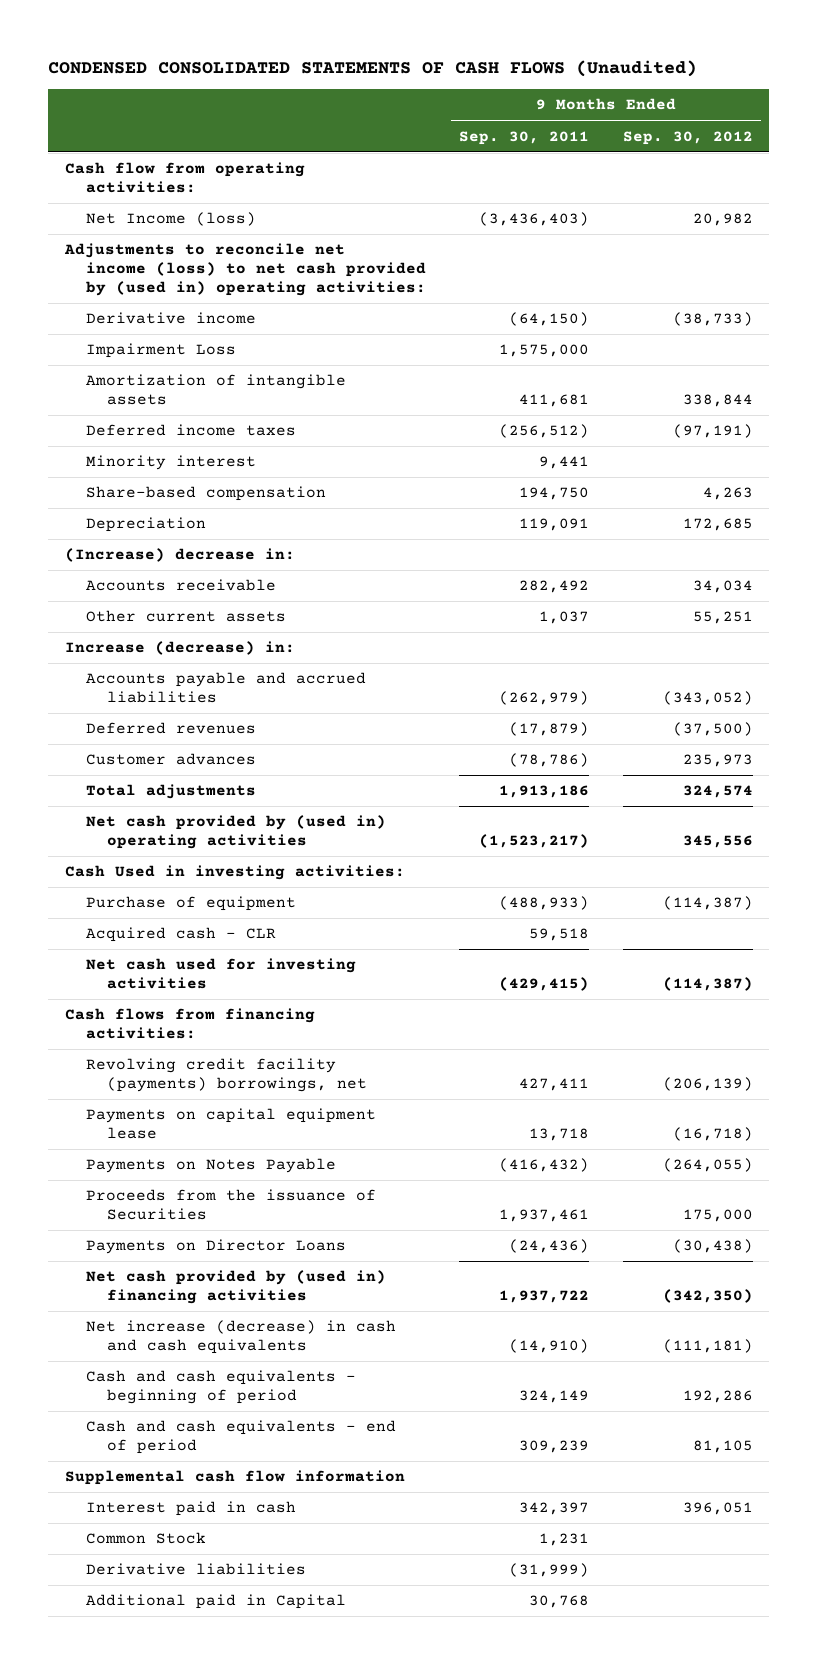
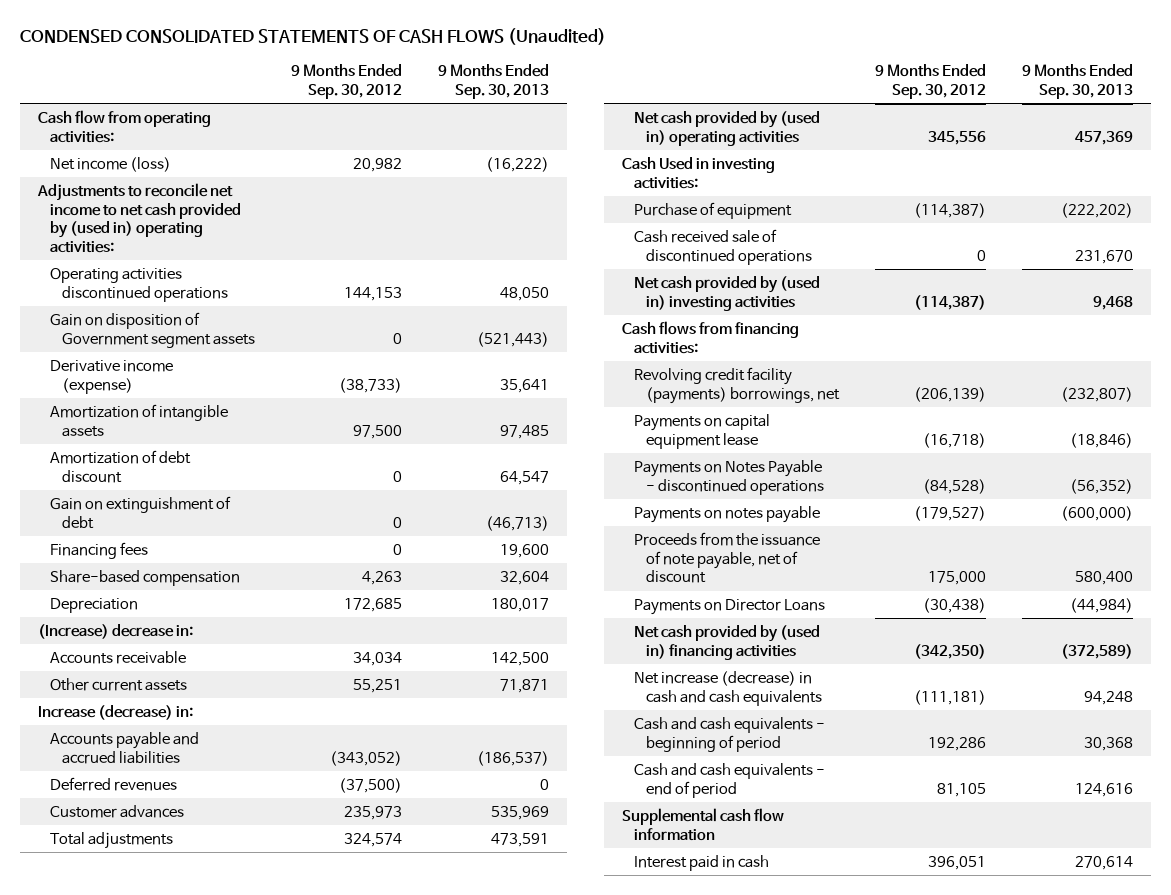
[459,130,590,145] Sep. 30, 2011 -> none
none -> [438,64,550,99] 9 Months Ended Sep. 30, 2013
[85,343,236,359] Impairment Loss -> none
[85,424,296,437] Deferred income taxes -> none
[85,455,256,471] Minority interest -> none
[85,212,256,227] Net Income (loss) -> [49,156,171,172] Net income (loss)
[63,243,426,296] Adjustments to reconcile net income (loss) to net cash provided by (used in) operating activities: -> [36,182,241,253] Adjustments to reconcile net income to net cash provided by (used in) operating activities:
none -> [49,267,229,302] Operating activities discontinued operations
none -> [49,311,256,348] Gain on disposition of Government segment assets
[85,312,256,325] Derivative income -> [49,359,173,394] Derivative income (expense)
[682,394,753,408] 338,844 -> [353,424,403,439] 97,500
none -> [49,449,191,483] Amortization of debt discount
none -> [49,495,231,529] Gain on extinguishment of debt
none -> [49,541,148,559] Financing fees
[85,927,276,943] Acquired cash - CLR -> none
none -> [634,228,813,265] Cash received sale of discontinued operations
[85,958,356,990] Net cash used for investing activities -> [634,275,821,311] Net cash provided by (used in) investing activities
[85,1158,336,1174] Payments on Notes Payable -> [634,459,825,495] Payments on Notes Payable - discontinued operations
[662,1158,753,1173] (264,055) -> [923,478,987,494] (84,528)
none -> [634,505,821,523] Payments on notes payable
[85,1189,376,1221] Proceeds from the issuance of Securities -> [634,531,821,584] Proceeds from the issuance of note payable, net of discount
[85,1532,206,1545] Common Stock -> none
[85,1563,306,1576] Derivative liabilities -> none
[85,1594,346,1610] Additional paid in Capital -> none

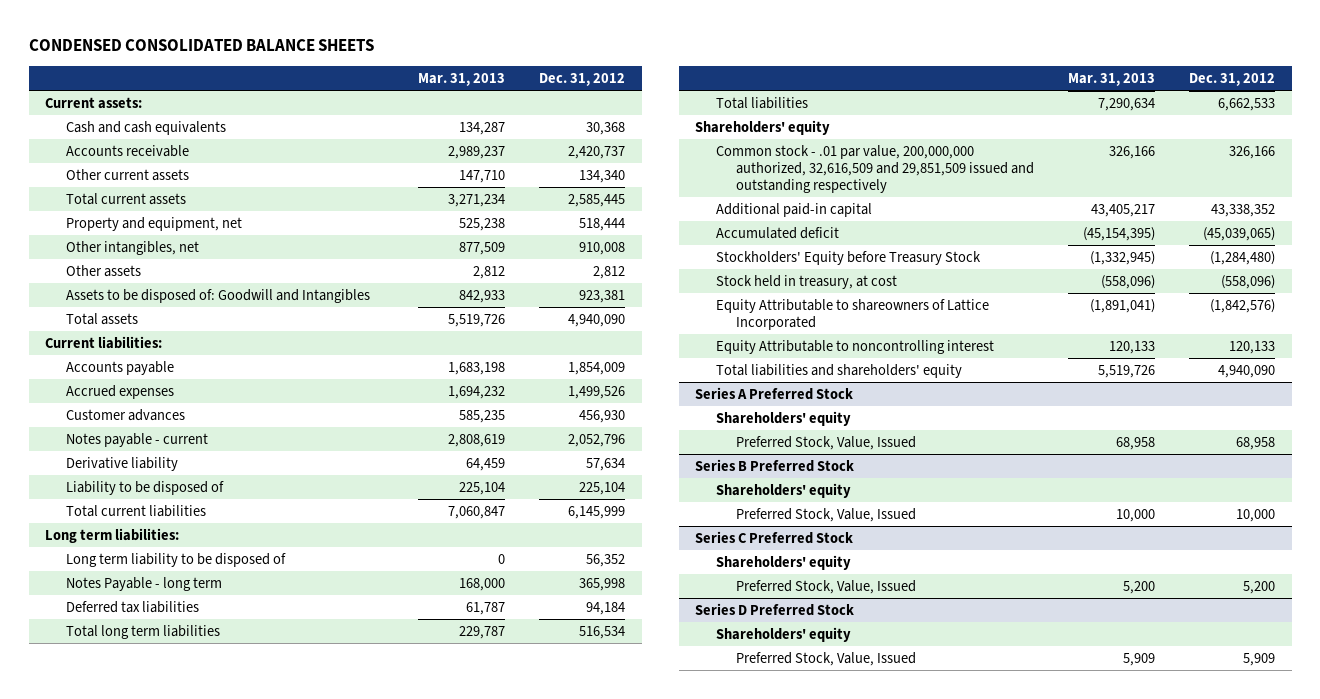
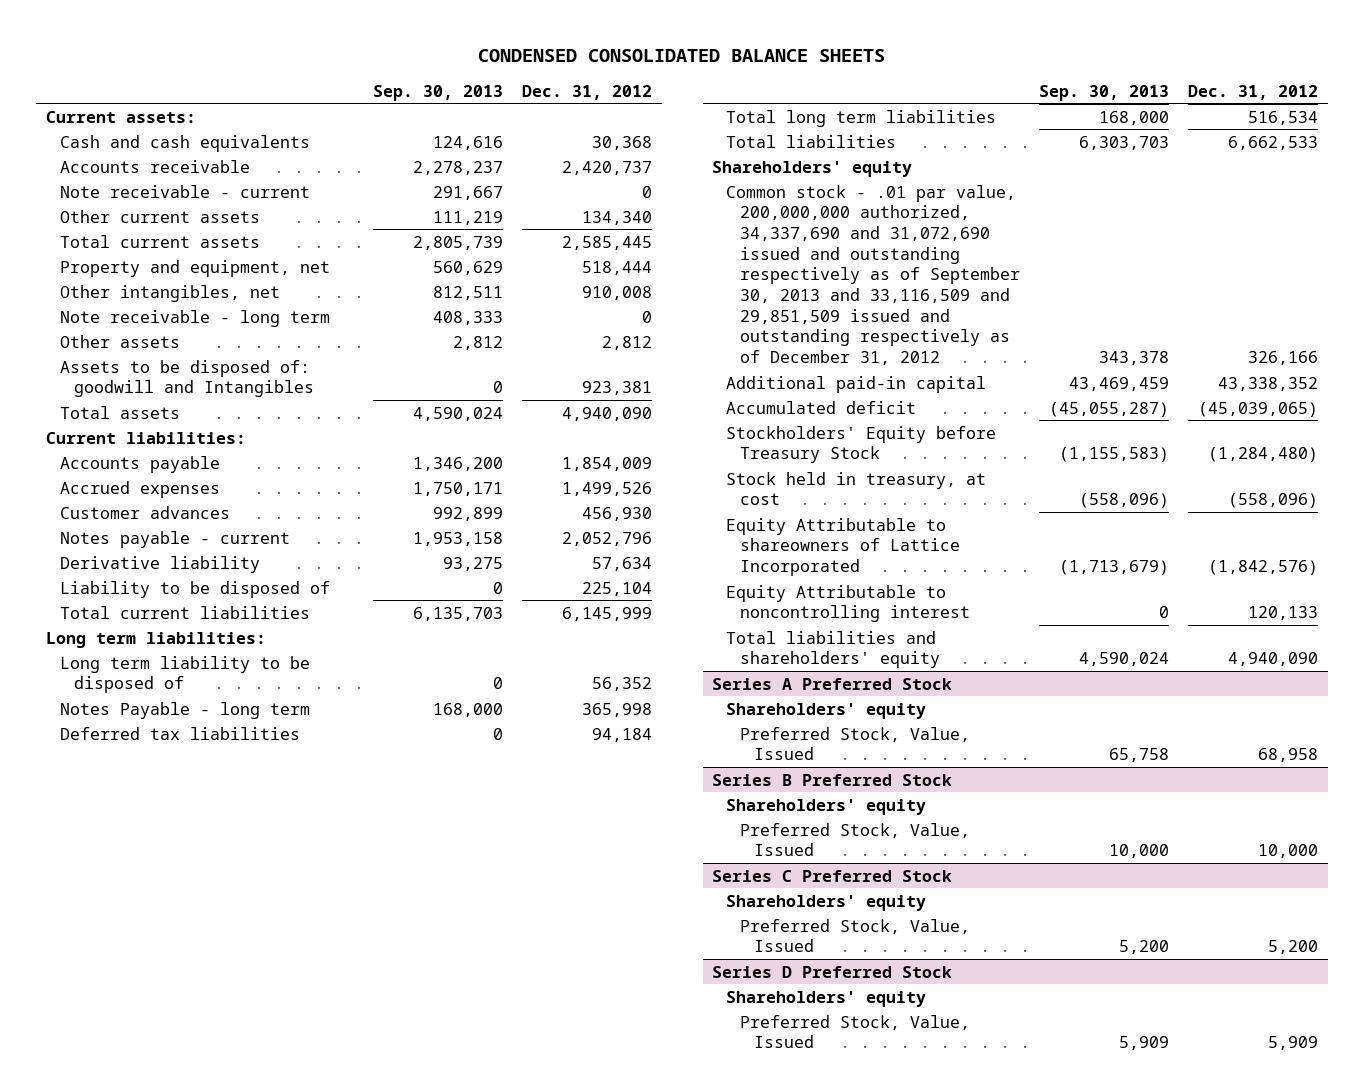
[418,73,506,87] Mar. 31, 2013 -> none
none -> [373,84,504,101] Sep. 30, 2013
none -> [60,184,311,198] Note receivable - current
none -> [60,309,331,327] Note receivable - long term
[65,288,370,303] Assets to be disposed of: Goodwill and Intangibles -> [60,359,315,398] Assets to be disposed of: goodwill and Intangibles
[715,144,1035,193] Common stock - .01 par value, 200,000,000 authorized, 32,616,509 and 29,851,509 issued and outstanding respectively -> [726,184,1021,365] Common stock - .01 par value, 200,000,000 authorized, 34,337,690 and 31,072,690 issued and outstanding respectively as of September 30, 2013 and 33,116,509 and 29,851,509 issued and outstanding respectively as of December 31, 2012

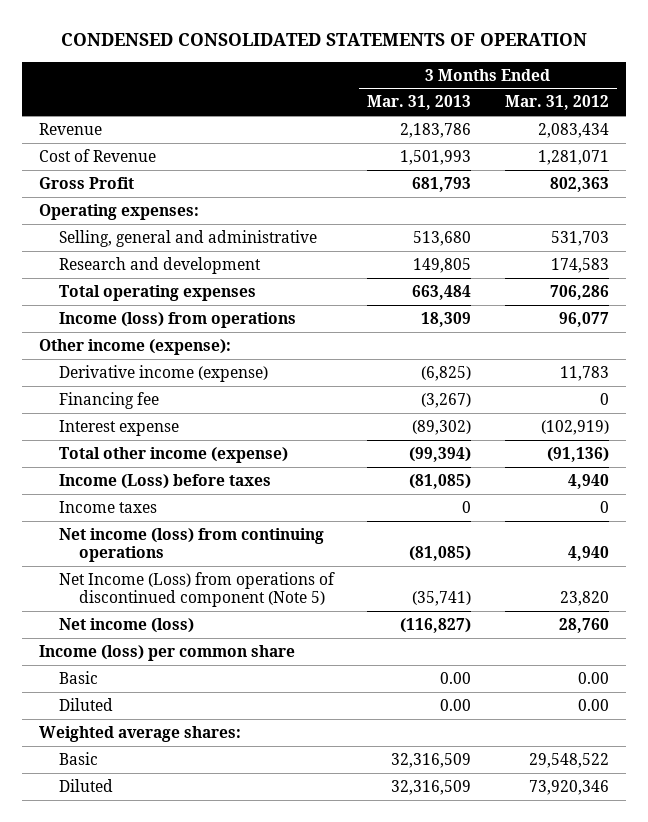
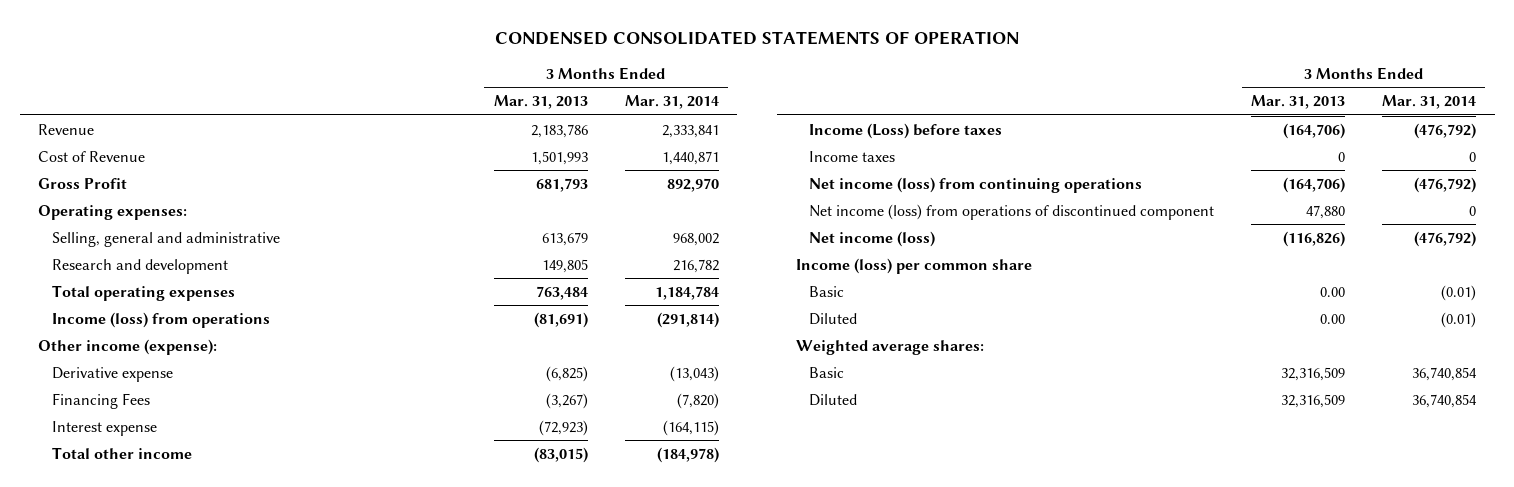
[504,95,609,111] Mar. 31, 2012 -> none
none -> [624,95,719,110] Mar. 31, 2014
[413,230,472,246] 513,680 -> [541,231,588,246] 613,679
[412,284,472,300] 663,484 -> [535,285,588,300] 763,484
[421,311,472,327] 18,309 -> [533,311,588,328] (81,691)
[58,364,268,382] Derivative income (expense) -> [51,366,173,382] Derivative expense
[58,391,159,409] Financing fee -> [51,392,150,409] Financing Fees
[412,419,472,435] (89,302) -> [538,419,588,436] (72,923)
[58,446,288,463] Total other income (expense) -> [51,446,192,459] Total other income
[409,446,472,462] (99,394) -> [533,446,588,463] (83,015)
[409,473,472,489] (81,085) -> [1282,122,1345,139] (164,706)
[409,546,472,562] (81,085) -> [1282,176,1345,193] (164,706)
[58,571,335,608] Net Income (Loss) from operations of discontinued component (Note 5) -> [808,203,1214,220] Net income (loss) from operations of discontinued component
[412,591,472,607] (35,741) -> [1305,204,1345,219] 47,880
[400,617,472,633] (116,827) -> [1282,230,1345,247] (116,826)

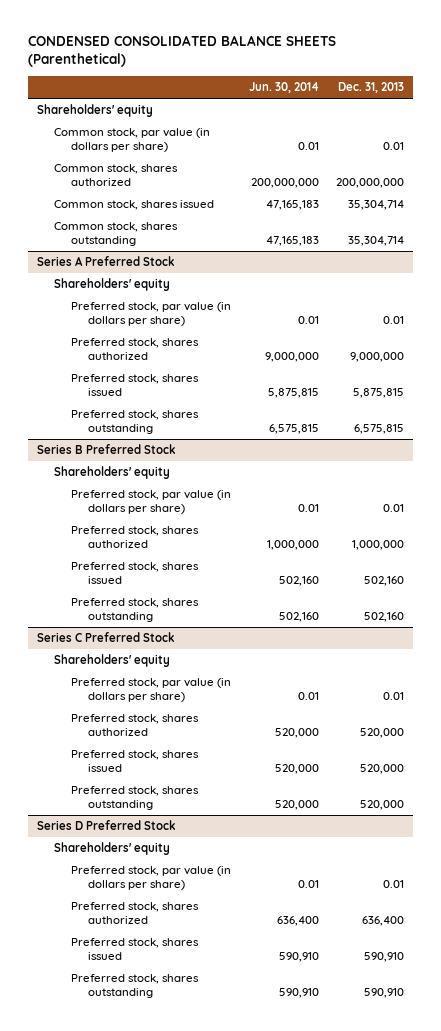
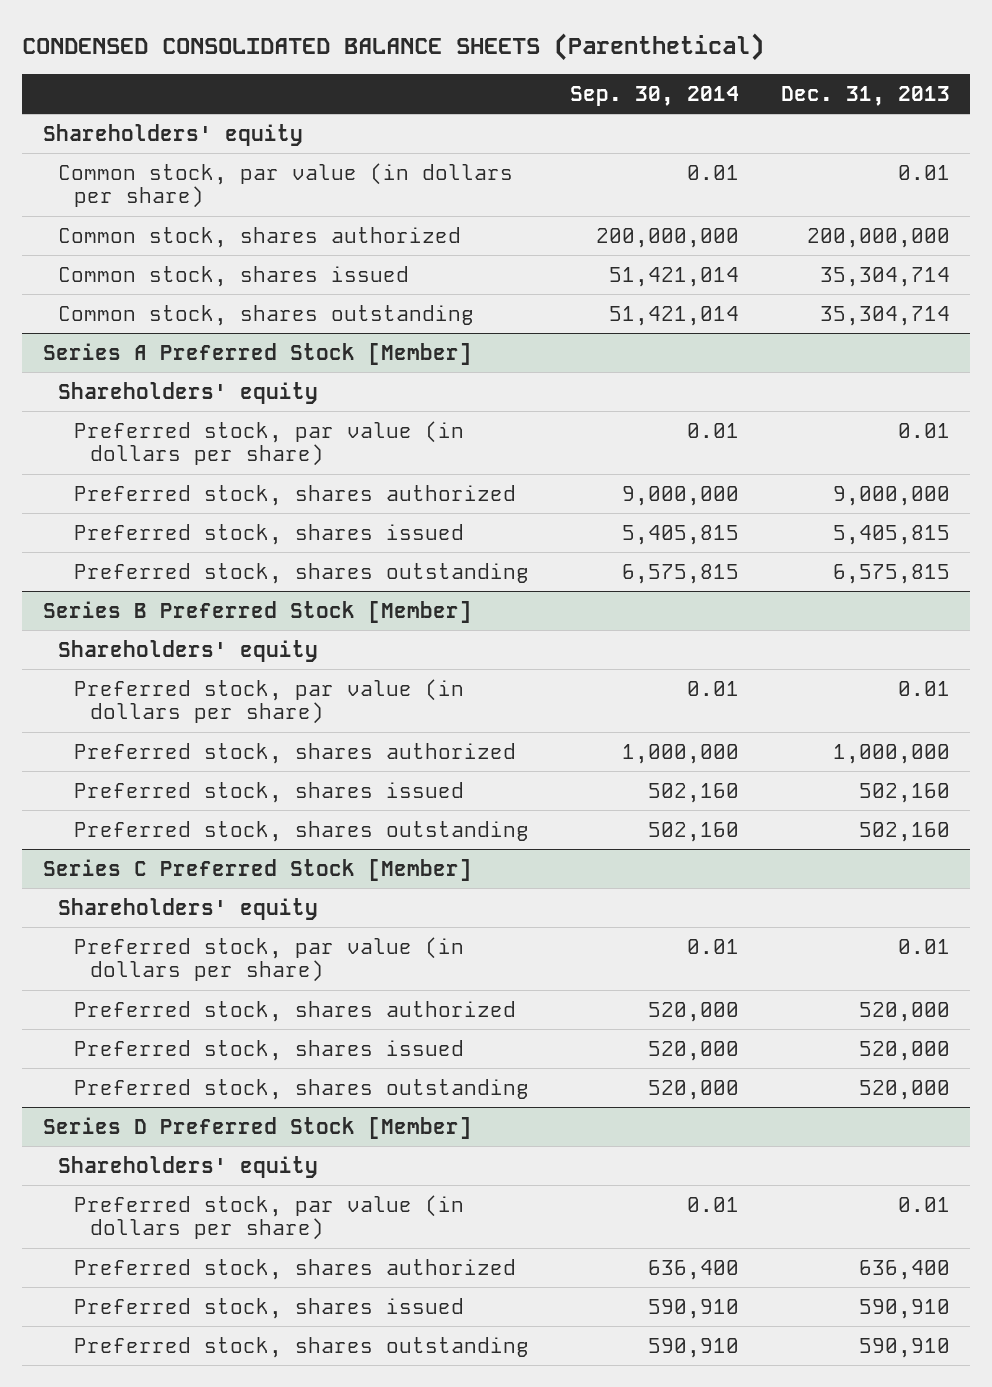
[248,82,319,94] Jun. 30, 2014 -> none
none -> [570,85,740,106] Sep. 30, 2014
[36,256,175,267] Series A Preferred Stock -> [42,342,472,365] Series A Preferred Stock [Member]
[353,388,405,399] 5,875,815 -> [832,524,950,545] 5,405,815
[36,444,176,455] Series B Preferred Stock -> [42,600,472,623] Series B Preferred Stock [Member]
[36,632,175,643] Series C Preferred Stock -> [42,858,472,881] Series C Preferred Stock [Member]
[36,820,176,831] Series D Preferred Stock -> [42,1116,472,1139] Series D Preferred Stock [Member]

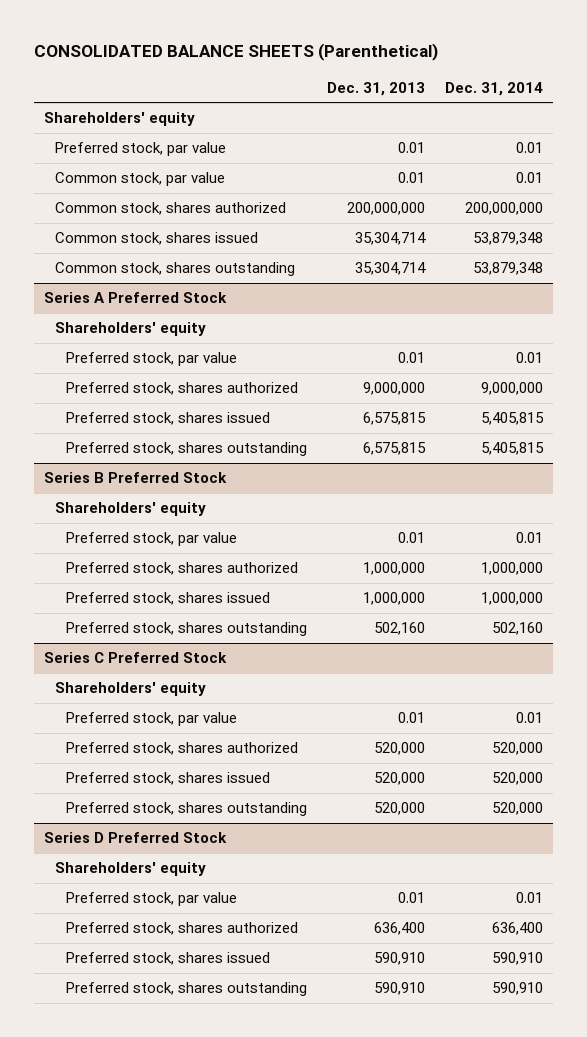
[21,32,764,61] CONDENSED CONSOLIDATED BALANCE SHEETS (Parenthetical) -> [34,43,439,62] CONSOLIDATED BALANCE SHEETS (Parenthetical)
[570,85,740,106] Sep. 30, 2014 -> none
none -> [444,81,543,96] Dec. 31, 2014
none -> [55,142,227,157] Preferred stock, par value
[58,162,514,209] Common stock, par value (in dollars per share) -> [55,172,226,187] Common stock, par value
[42,342,472,365] Series A Preferred Stock [Member] -> [44,292,228,304] Series A Preferred Stock
[74,420,465,467] Preferred stock, par value (in dollars per share) -> [65,352,237,367] Preferred stock, par value
[832,524,950,545] 5,405,815 -> [362,412,426,426] 6,575,815
[42,600,472,623] Series B Preferred Stock [Member] -> [44,472,228,484] Series B Preferred Stock
[74,678,465,725] Preferred stock, par value (in dollars per share) -> [65,532,237,547] Preferred stock, par value
[858,782,950,803] 502,160 -> [362,592,425,606] 1,000,000
[42,858,472,881] Series C Preferred Stock [Member] -> [44,652,228,664] Series C Preferred Stock
[74,936,465,983] Preferred stock, par value (in dollars per share) -> [65,712,237,727] Preferred stock, par value
[42,1116,472,1139] Series D Preferred Stock [Member] -> [44,832,228,844] Series D Preferred Stock
[74,1194,465,1241] Preferred stock, par value (in dollars per share) -> [65,892,237,907] Preferred stock, par value

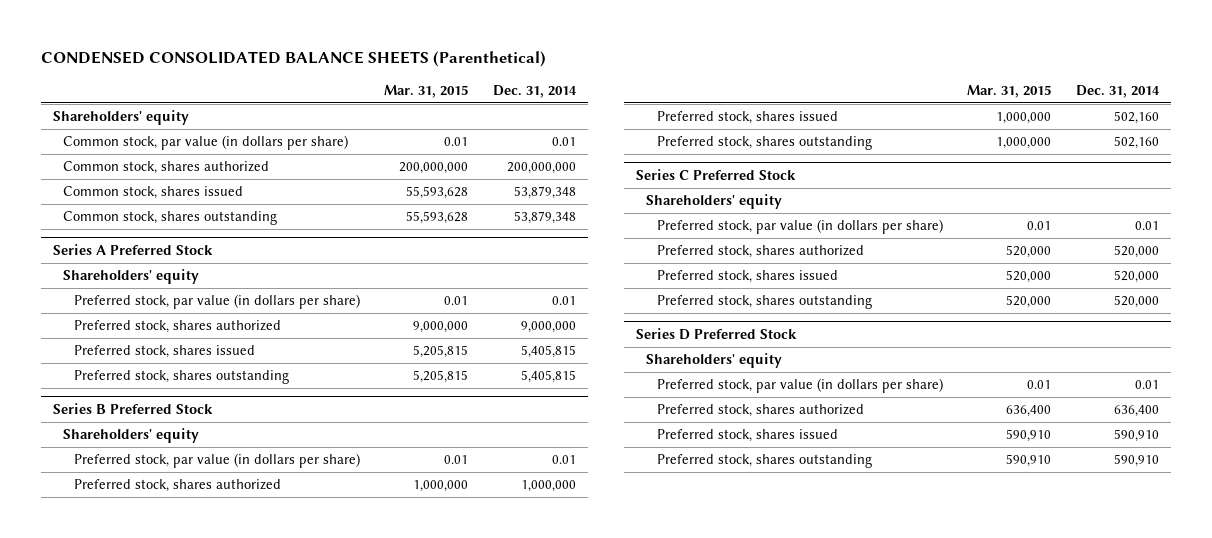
[34,43,439,62] CONSOLIDATED BALANCE SHEETS (Parenthetical) -> [40,51,546,68] CONDENSED CONSOLIDATED BALANCE SHEETS (Parenthetical)
[326,81,425,96] Dec. 31, 2013 -> none
none -> [384,84,469,98] Mar. 31, 2015
[55,142,227,157] Preferred stock, par value -> none
[55,172,226,187] Common stock, par value -> [63,135,349,151] Common stock, par value (in dollars per share)
[65,352,237,367] Preferred stock, par value -> [73,294,360,310] Preferred stock, par value (in dollars per share)
[65,532,237,547] Preferred stock, par value -> [73,453,360,469] Preferred stock, par value (in dollars per share)
[480,592,543,606] 1,000,000 -> [1113,111,1159,125] 502,160
[65,712,237,727] Preferred stock, par value -> [656,219,943,235] Preferred stock, par value (in dollars per share)
[65,892,237,907] Preferred stock, par value -> [656,378,943,394] Preferred stock, par value (in dollars per share)

